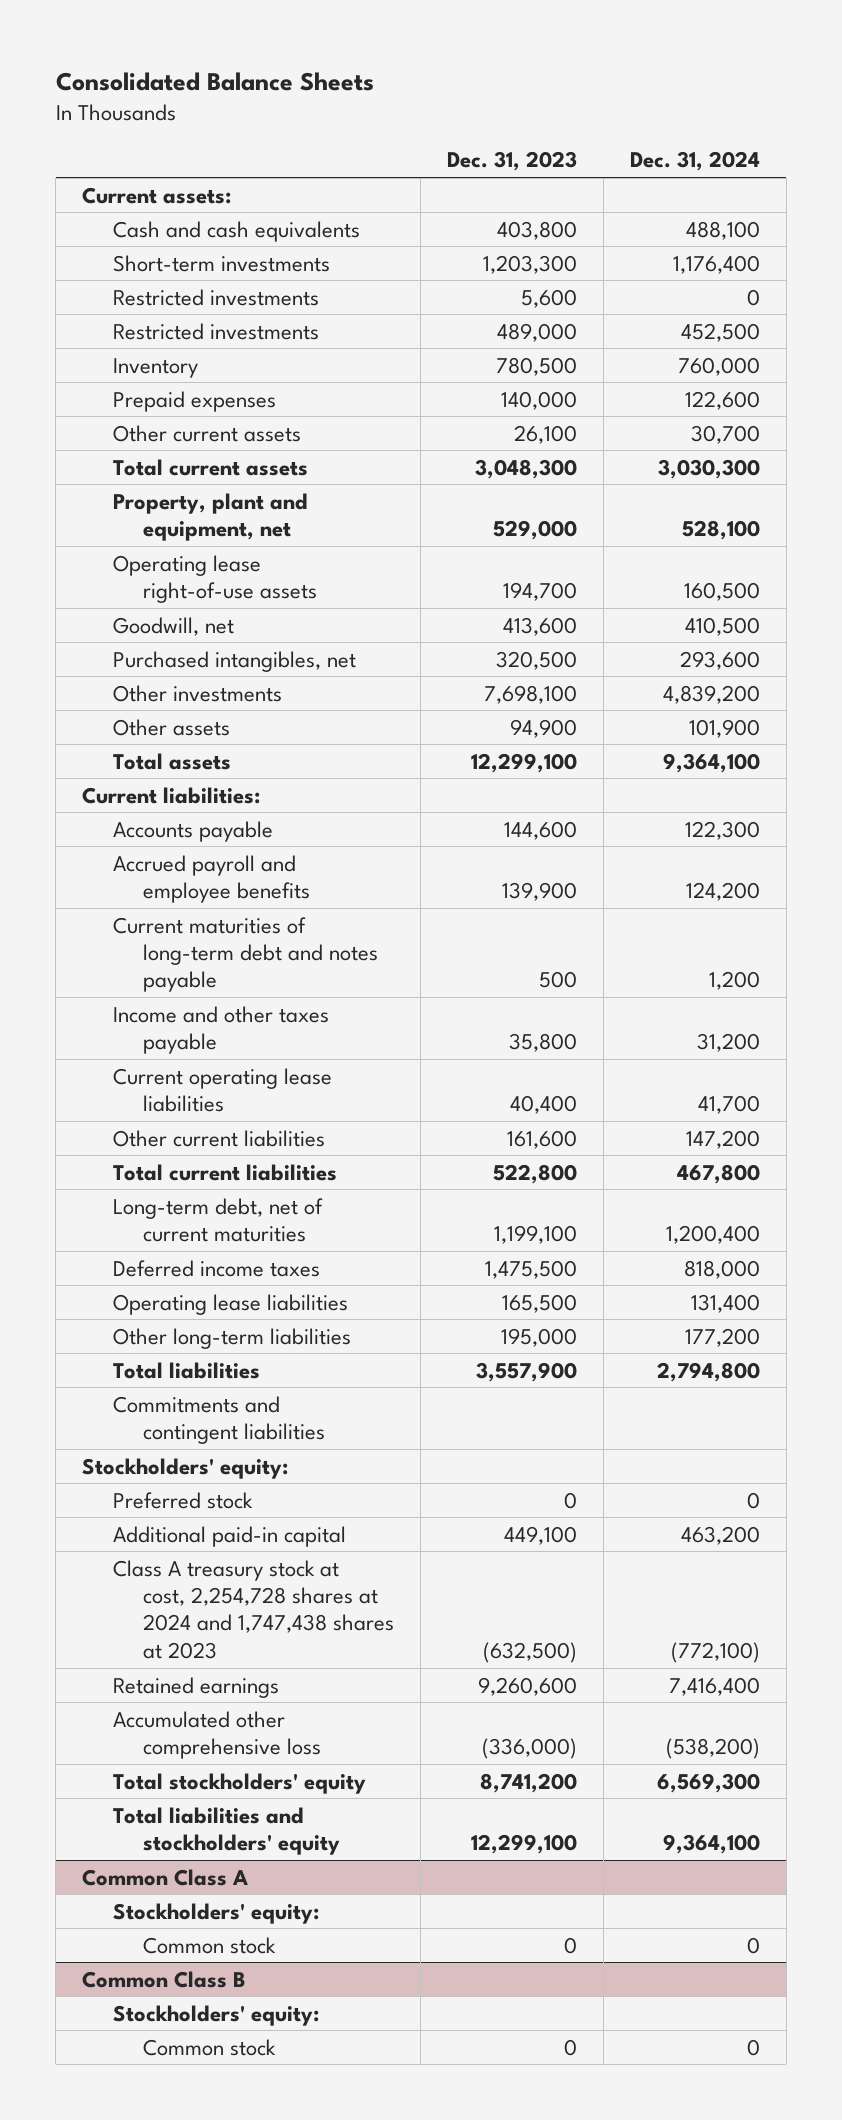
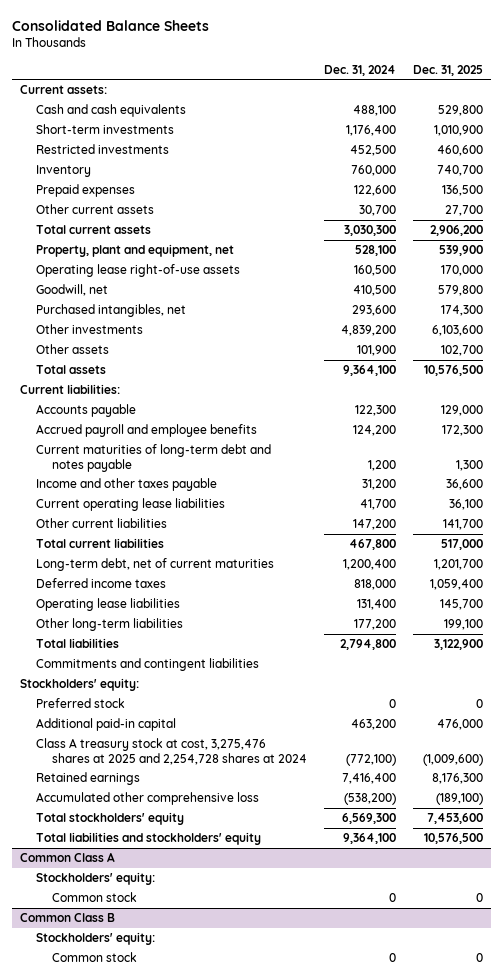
[446,151,577,172] Dec. 31, 2023 -> none
none -> [412,64,483,76] Dec. 31, 2025
[112,288,319,306] Restricted investments -> none
[112,1559,394,1659] Class A treasury stock at cost, 2,254,728 shares at 2024 and 1,747,438 shares at 2023 -> [36,738,307,765] Class A treasury stock at cost, 3,275,476 shares at 2025 and 2,254,728 shares at 2024

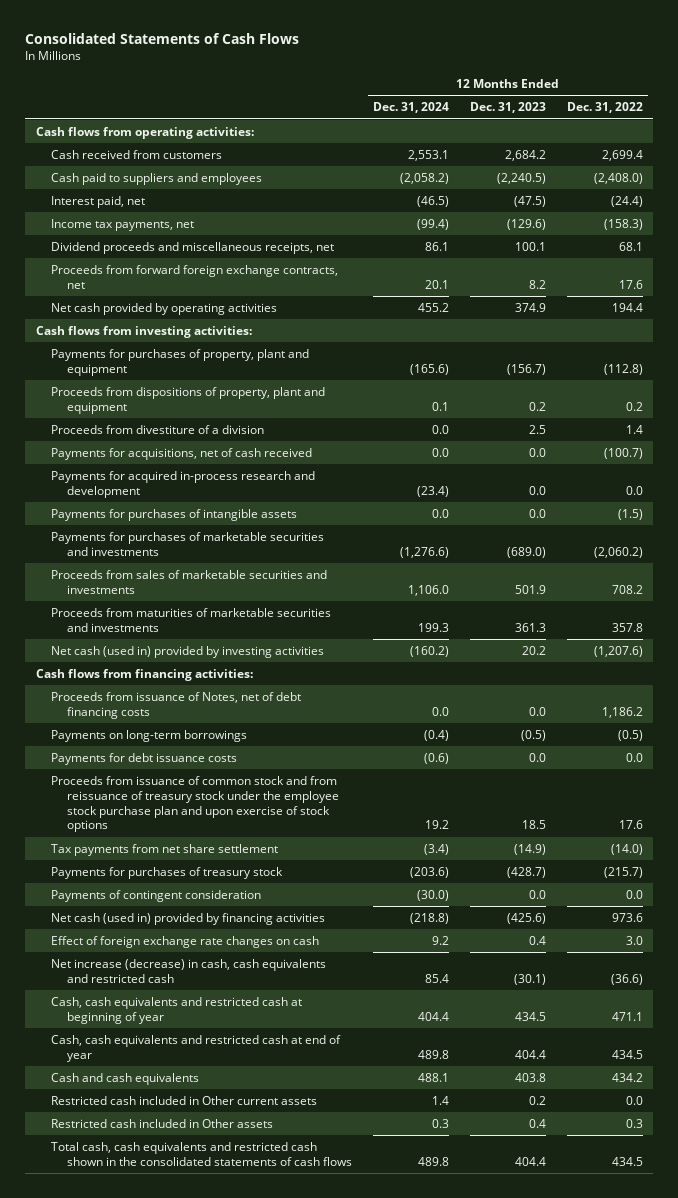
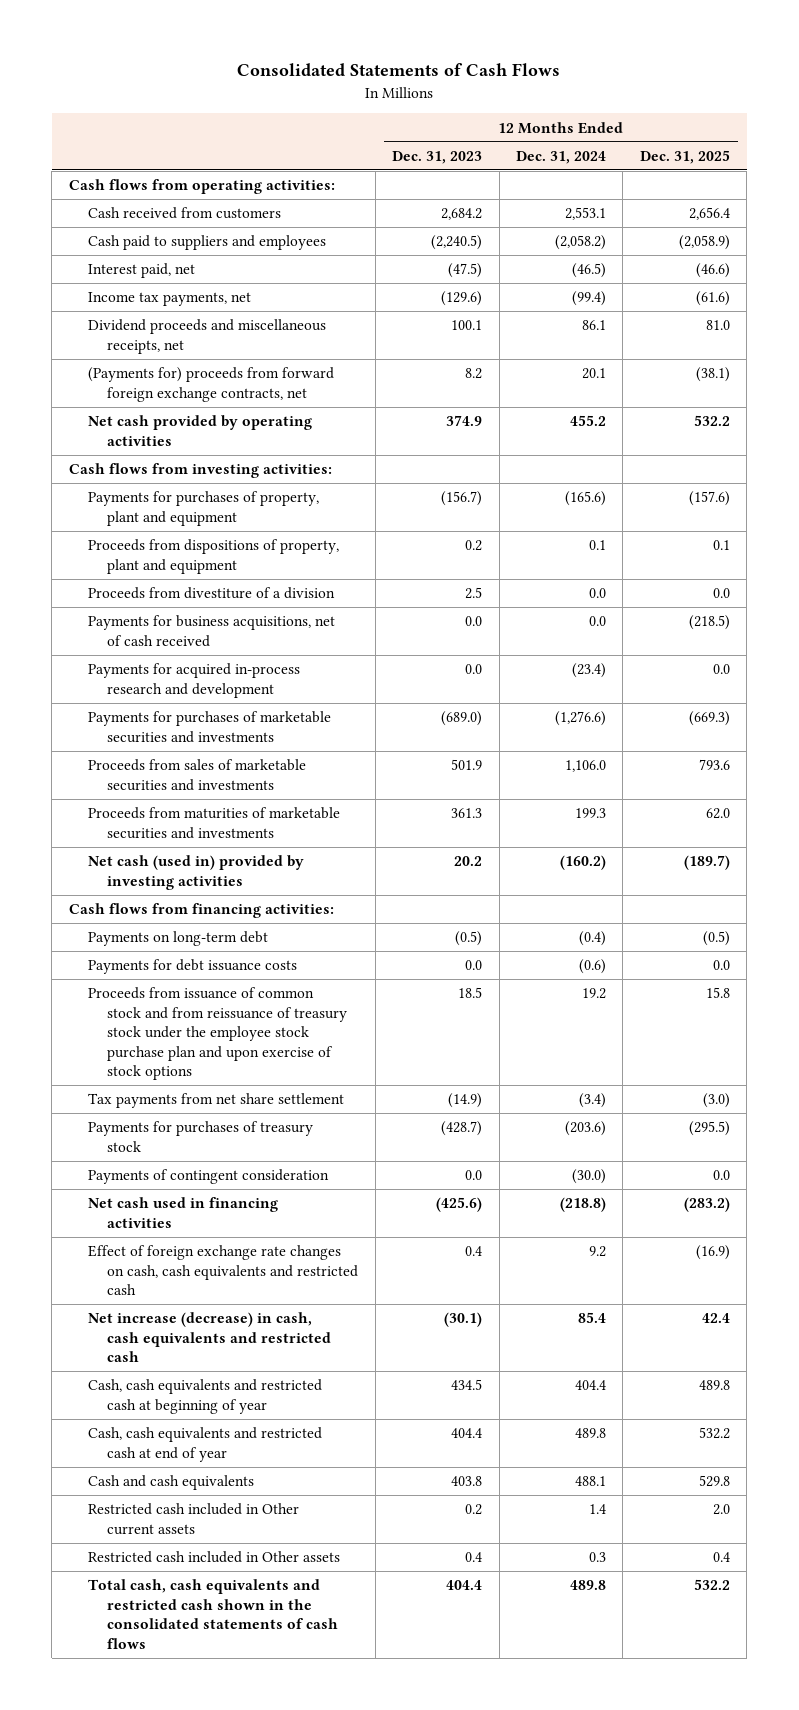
[566,102,643,114] Dec. 31, 2022 -> none
none -> [639,149,730,164] Dec. 31, 2025
[51,264,339,289] Proceeds from forward foreign exchange contracts, net -> [88,367,335,402] (Payments for) proceeds from forward foreign exchange contracts, net
[51,447,313,460] Payments for acquisitions, net of cash received -> [88,615,336,647] Payments for business acquisitions, net of cash received
[51,508,298,521] Payments for purchases of intangible assets -> none
[51,691,302,719] Proceeds from issuance of Notes, net of debt financing costs -> none
[51,729,248,742] Payments on long-term borrowings -> [88,931,269,947] Payments on long-term debt
[51,912,326,925] Net cash (used in) provided by financing activities -> [88,1197,279,1228] Net cash used in financing activities
[51,935,320,948] Effect of foreign exchange rate changes on cash -> [88,1245,359,1296] Effect of foreign exchange rate changes on cash, cash equivalents and restricted cash

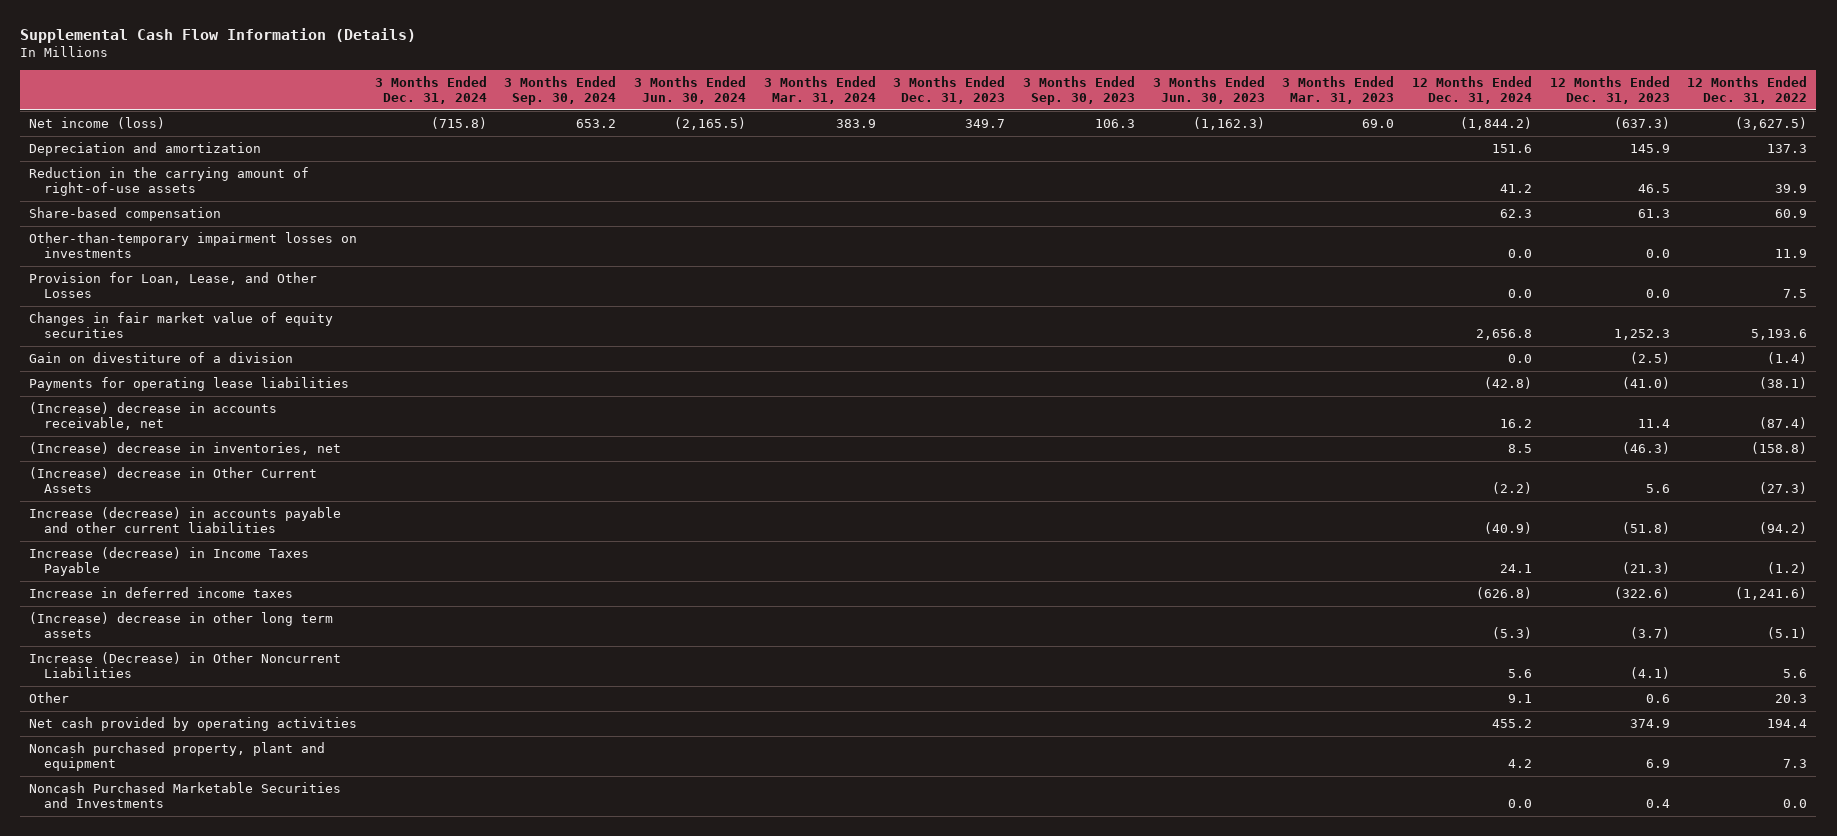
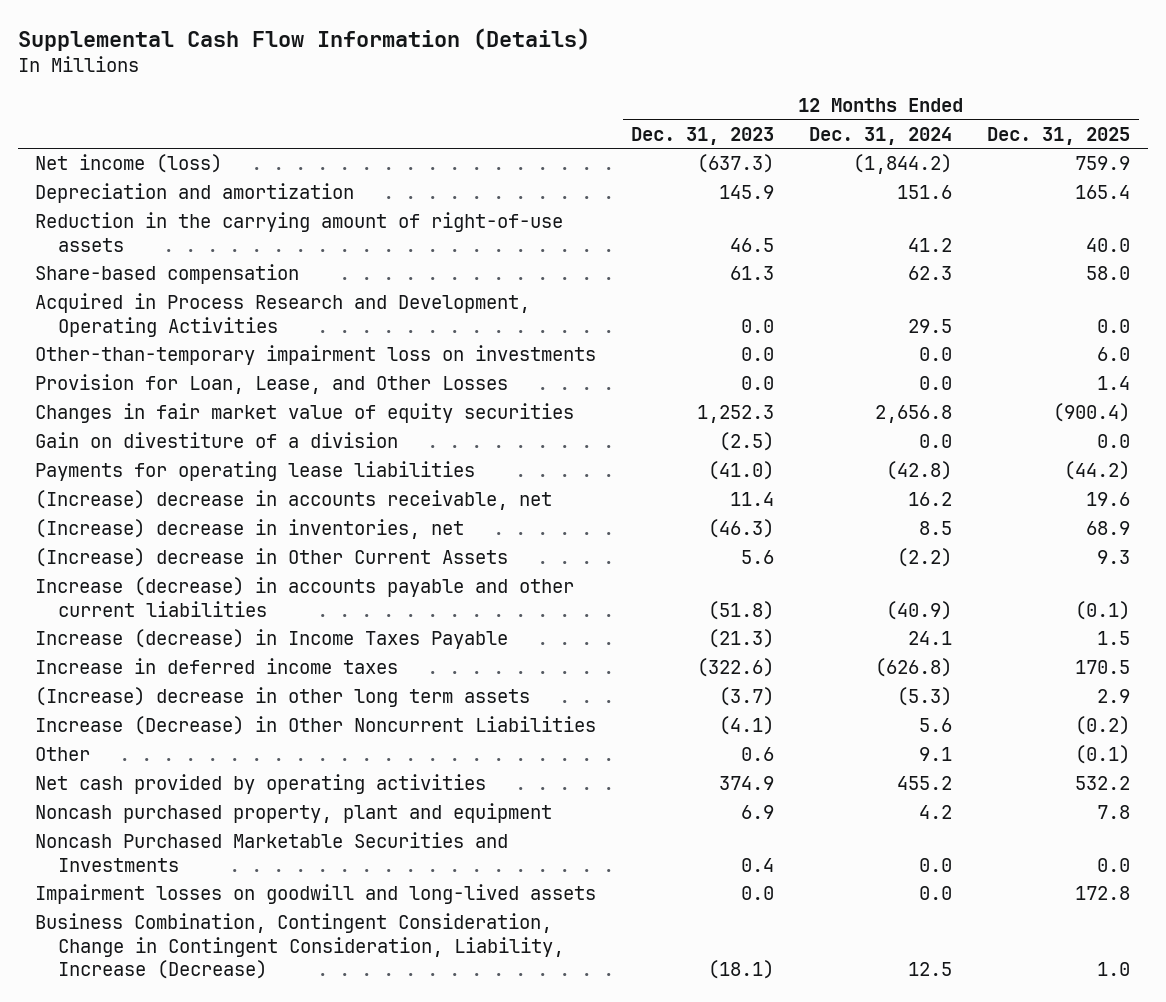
[374,76,487,105] 3 Months Ended Dec. 31, 2024 -> none
[504,76,617,106] 3 Months Ended Sep. 30, 2024 -> none
[634,76,747,105] 3 Months Ended Jun. 30, 2024 -> none
[763,76,876,105] 3 Months Ended Mar. 31, 2024 -> none
[893,76,1006,105] 3 Months Ended Dec. 31, 2023 -> none
[1023,76,1136,106] 3 Months Ended Sep. 30, 2023 -> none
[1152,76,1265,105] 3 Months Ended Jun. 30, 2023 -> none
[1282,76,1395,105] 3 Months Ended Mar. 31, 2023 -> none
[1687,76,1808,105] 12 Months Ended Dec. 31, 2022 -> none
none -> [987,126,1131,145] Dec. 31, 2025
none -> [35,293,531,337] Acquired in Process Research and Development, Operating Activities
[29,232,358,258] Other-than-temporary impairment losses on investments -> [35,345,597,366] Other-than-temporary impairment loss on investments
none -> [35,884,597,905] Impairment losses on goodwill and long-lived assets
none -> [35,913,564,980] Business Combination, Contingent Consideration, Change in Contingent Consideration, Liability, Increase (Decrease)

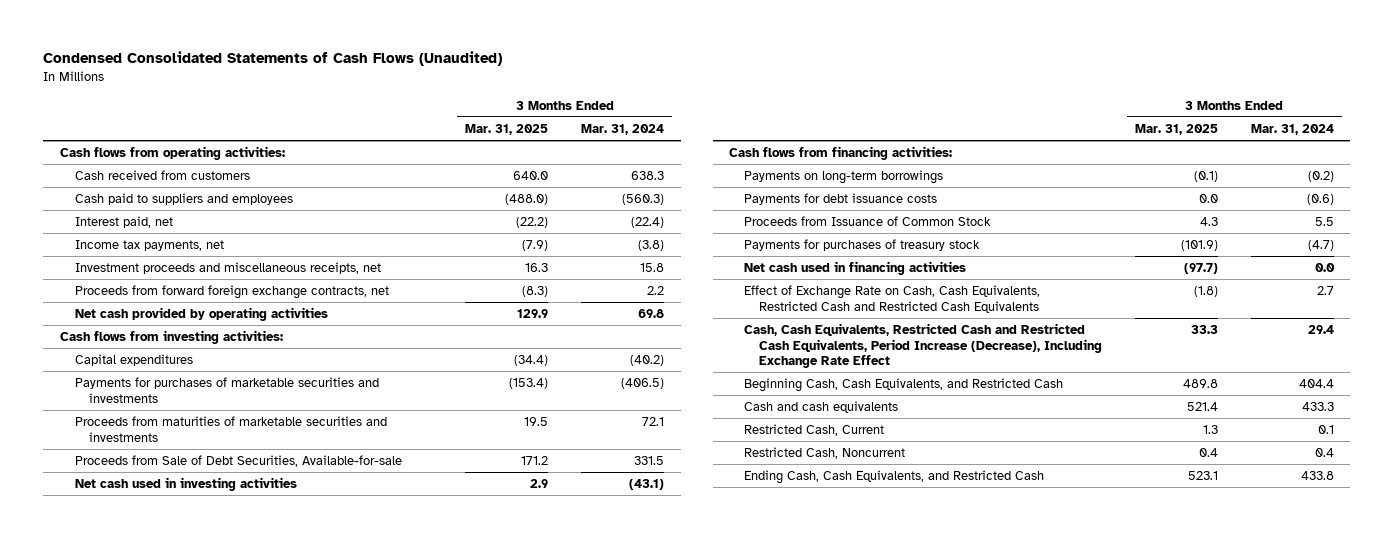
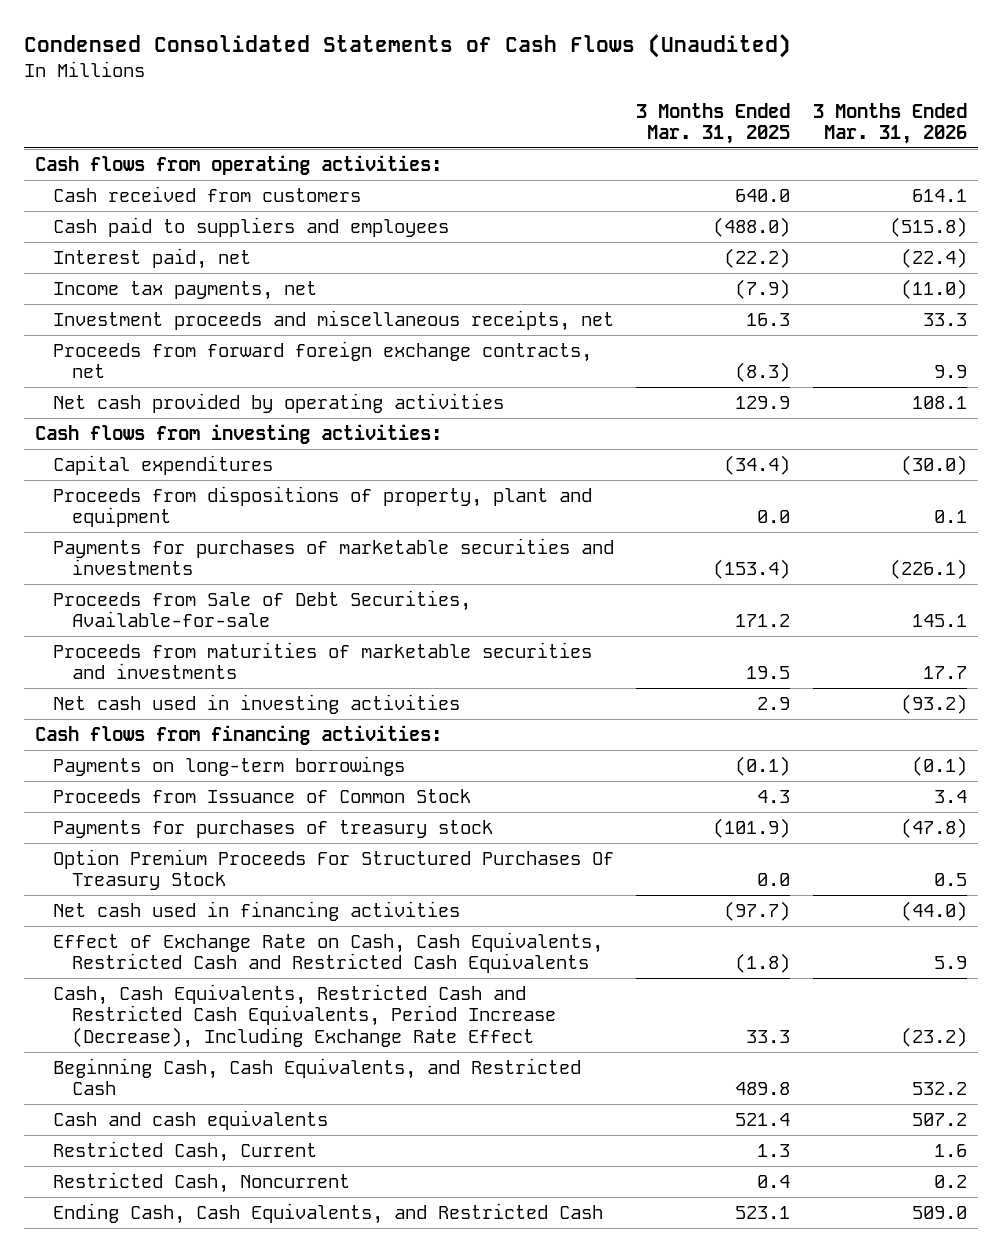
[581,123,665,135] Mar. 31, 2024 -> none
none -> [812,102,967,145] 3 Months Ended Mar. 31, 2026
none -> [53,485,593,528] Proceeds from dispositions of property, plant and equipment
[74,416,387,442] Proceeds from maturities of marketable securities and investments -> [53,641,593,680] Proceeds from maturities of marketable securities and investments
[744,193,938,206] Payments for debt issuance costs -> none
none -> [53,848,615,891] Option Premium Proceeds For Structured Purchases Of Treasury Stock

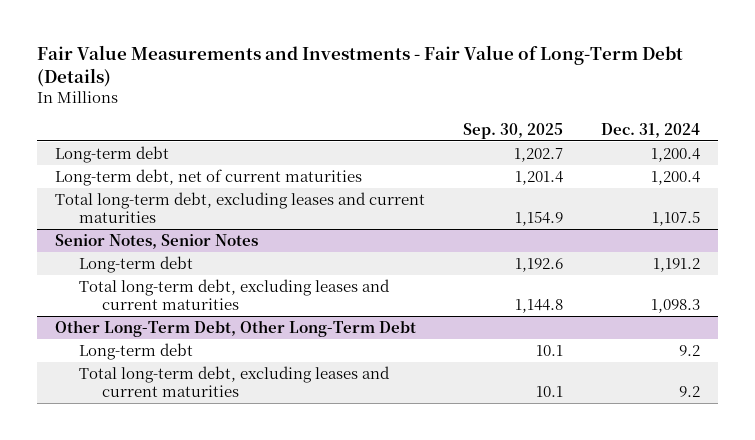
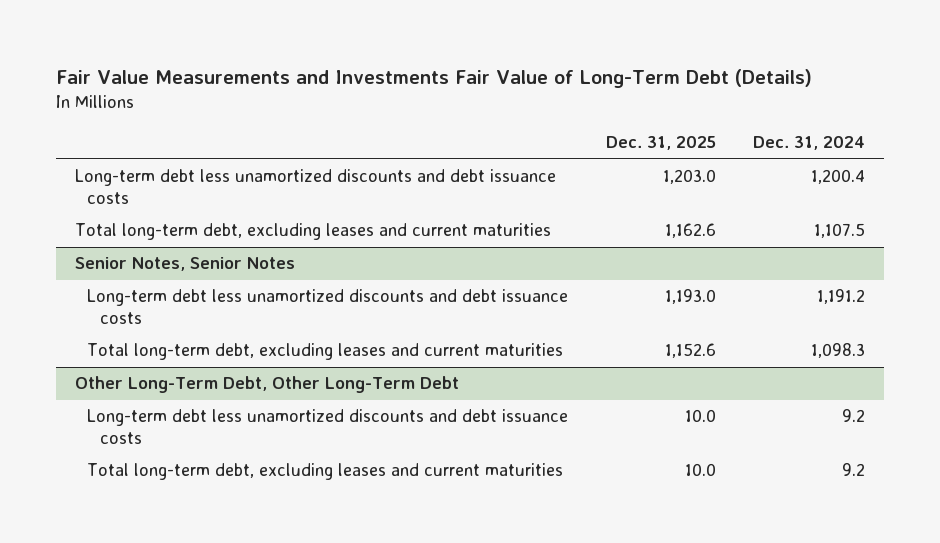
[36,44,683,88] Fair Value Measurements and Investments - Fair Value of Long-Term Debt (Details) -> [56,68,813,88] Fair Value Measurements and Investments Fair Value of Long-Term Debt (Details)
[462,123,563,140] Sep. 30, 2025 -> none
none -> [605,136,716,151] Dec. 31, 2025
[55,168,363,186] Long-term debt, net of current maturities -> none
[55,145,170,163] Long-term debt -> [74,169,556,205] Long-term debt less unamortized discounts and debt issuance costs
[78,255,193,273] Long-term debt -> [87,289,569,325] Long-term debt less unamortized discounts and debt issuance costs
[78,342,193,360] Long-term debt -> [87,409,569,445] Long-term debt less unamortized discounts and debt issuance costs

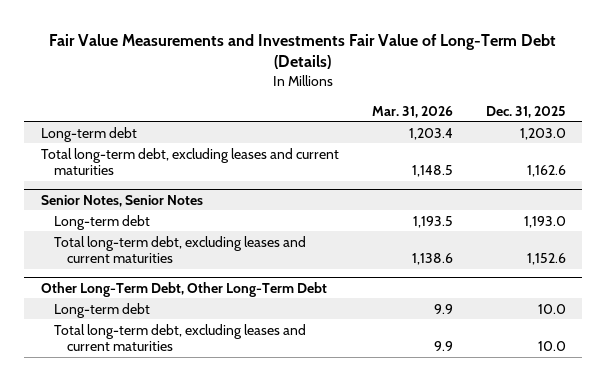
[753,136,866,151] Dec. 31, 2024 -> none
none -> [371,105,453,118] Mar. 31, 2026
[74,169,556,205] Long-term debt less unamortized discounts and debt issuance costs -> [40,126,137,142] Long-term debt
[87,289,569,325] Long-term debt less unamortized discounts and debt issuance costs -> [53,214,150,230] Long-term debt
[87,409,569,445] Long-term debt less unamortized discounts and debt issuance costs -> [53,302,150,318] Long-term debt

